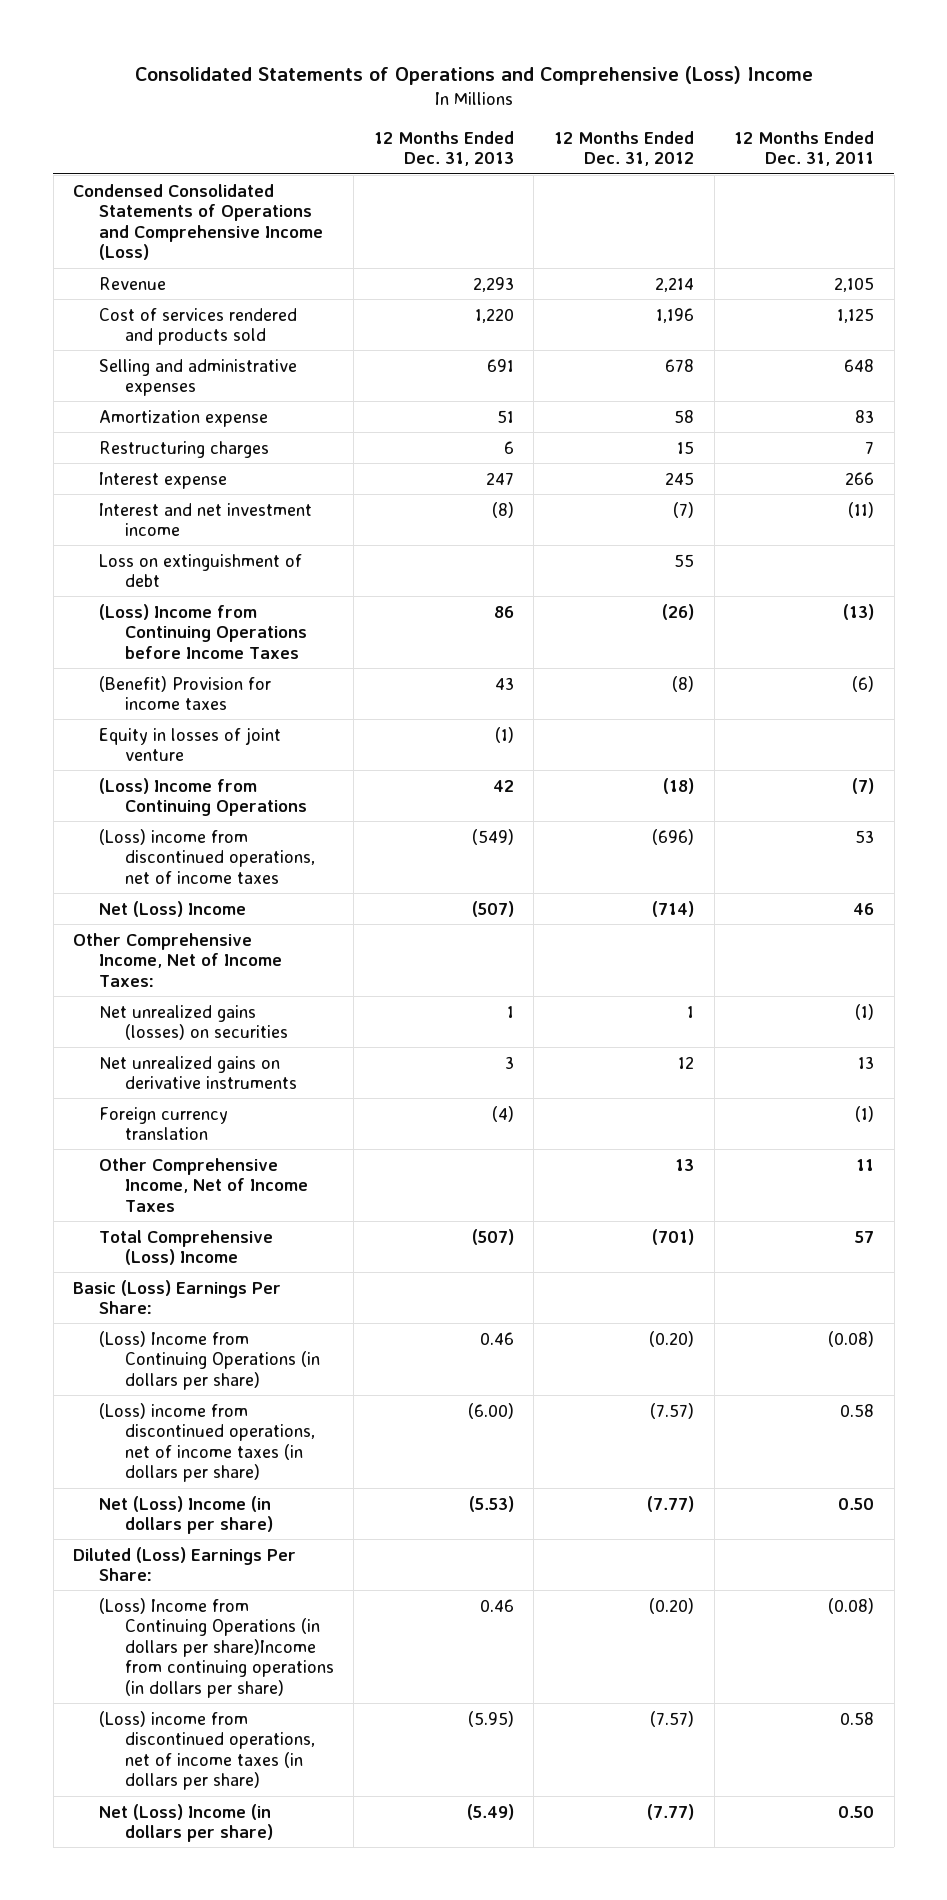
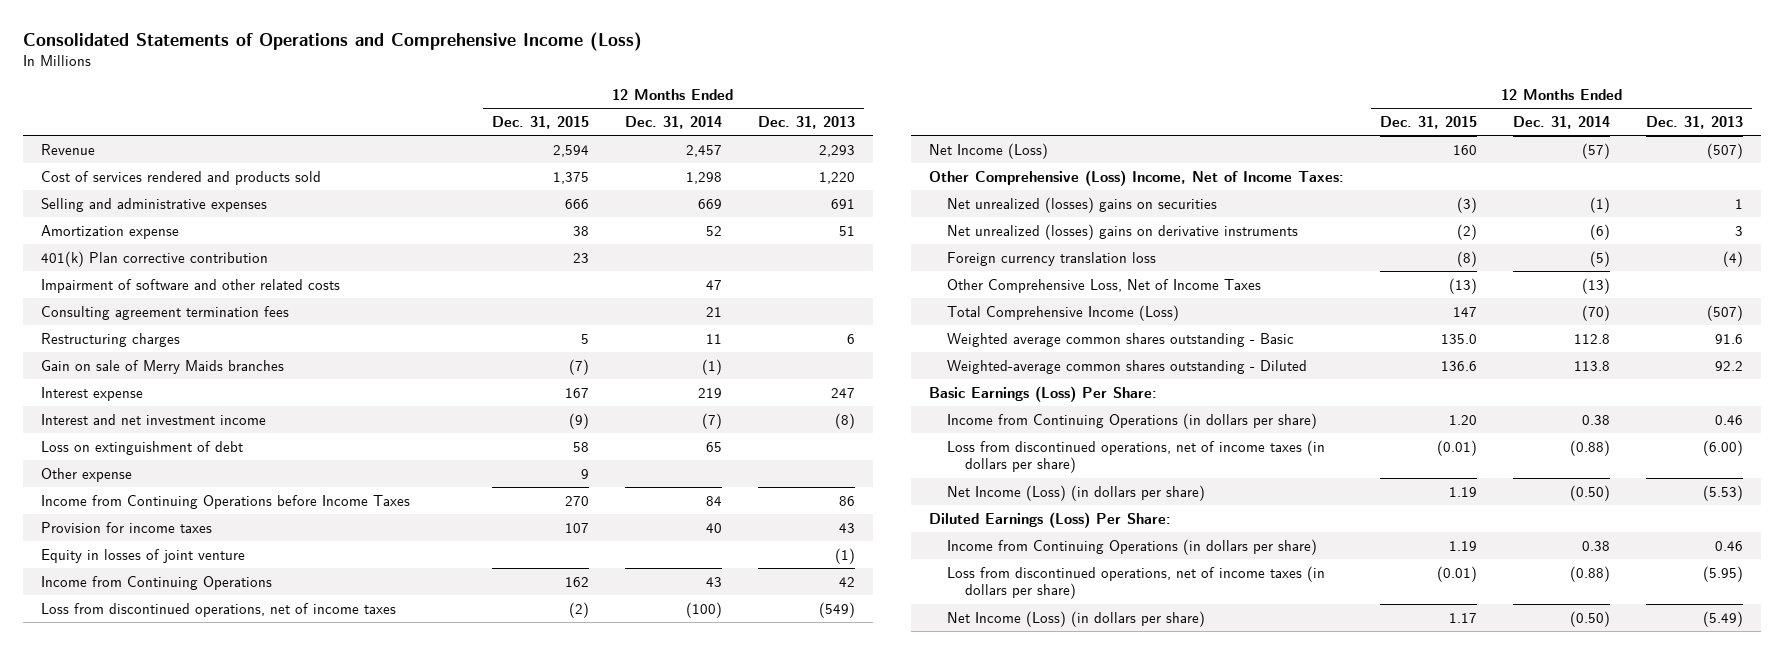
[134,65,813,85] Consolidated Statements of Operations and Comprehensive (Loss) Income -> [22,31,642,51] Consolidated Statements of Operations and Comprehensive Income (Loss)
[553,130,694,167] 12 Months Ended Dec. 31, 2012 -> none
[734,130,875,167] 12 Months Ended Dec. 31, 2011 -> none
none -> [491,116,589,130] Dec. 31, 2015
none -> [624,116,722,130] Dec. 31, 2014
[73,183,323,261] Condensed Consolidated Statements of Operations and Comprehensive Income (Loss) -> none
none -> [40,250,268,267] 401(k) Plan corrective contribution
none -> [40,278,340,293] Impairment of software and other related costs
none -> [40,305,289,320] Consulting agreement termination fees
none -> [40,359,284,374] Gain on sale of Merry Maids branches
none -> [40,467,132,482] Other expense
[98,603,307,659] (Loss) Income from Continuing Operations before Income Taxes -> [40,494,410,509] Income from Continuing Operations before Income Taxes
[98,675,271,711] (Benefit) Provision for income taxes -> [40,521,212,533] Provision for income taxes
[98,777,307,817] (Loss) Income from Continuing Operations -> [40,575,272,590] Income from Continuing Operations
[98,828,315,884] (Loss) income from discontinued operations, net of income taxes -> [40,602,396,617] Loss from discontinued operations, net of income taxes
[98,900,246,917] Net (Loss) Income -> [928,142,1048,159] Net Income (Loss)
[73,932,282,987] Other Comprehensive Income, Net of Income Taxes: -> [928,169,1344,186] Other Comprehensive (Loss) Income, Net of Income Taxes:
[98,1004,288,1041] Net unrealized gains (losses) on securities -> [947,196,1218,213] Net unrealized (losses) gains on securities
[98,1055,297,1090] Net unrealized gains on derivative instruments -> [947,223,1299,240] Net unrealized (losses) gains on derivative instruments
[98,1106,228,1141] Foreign currency translation -> [947,251,1157,266] Foreign currency translation loss
[98,1157,308,1212] Other Comprehensive Income, Net of Income Taxes -> [947,278,1262,293] Other Comprehensive Loss, Net of Income Taxes
[98,1229,273,1266] Total Comprehensive (Loss) Income -> [947,304,1180,321] Total Comprehensive Income (Loss)
none -> [947,332,1295,347] Weighted average common shares outstanding - Basic
none -> [947,359,1308,374] Weighted-average common shares outstanding - Diluted
[73,1279,282,1315] Basic (Loss) Earnings Per Share: -> [928,385,1157,402] Basic Earnings (Loss) Per Share:
[98,1330,320,1390] (Loss) Income from Continuing Operations (in dollars per share) -> [947,412,1318,429] Income from Continuing Operations (in dollars per share)
[98,1402,315,1483] (Loss) income from discontinued operations, net of income taxes (in dollars per share) -> [947,439,1326,474] Loss from discontinued operations, net of income taxes (in dollars per share)
[98,1495,273,1535] Net (Loss) Income (in dollars per share) -> [947,484,1206,501] Net Income (Loss) (in dollars per share)
[73,1546,297,1582] Diluted (Loss) Earnings Per Share: -> [928,511,1171,528] Diluted Earnings (Loss) Per Share:
[98,1597,334,1698] (Loss) Income from Continuing Operations (in dollars per share)Income from continuing operations (in dollars per share) -> [947,538,1318,555] Income from Continuing Operations (in dollars per share)
[98,1710,315,1791] (Loss) income from discontinued operations, net of income taxes (in dollars per share) -> [947,565,1326,600] Loss from discontinued operations, net of income taxes (in dollars per share)
[98,1803,273,1843] Net (Loss) Income (in dollars per share) -> [947,610,1206,627] Net Income (Loss) (in dollars per share)

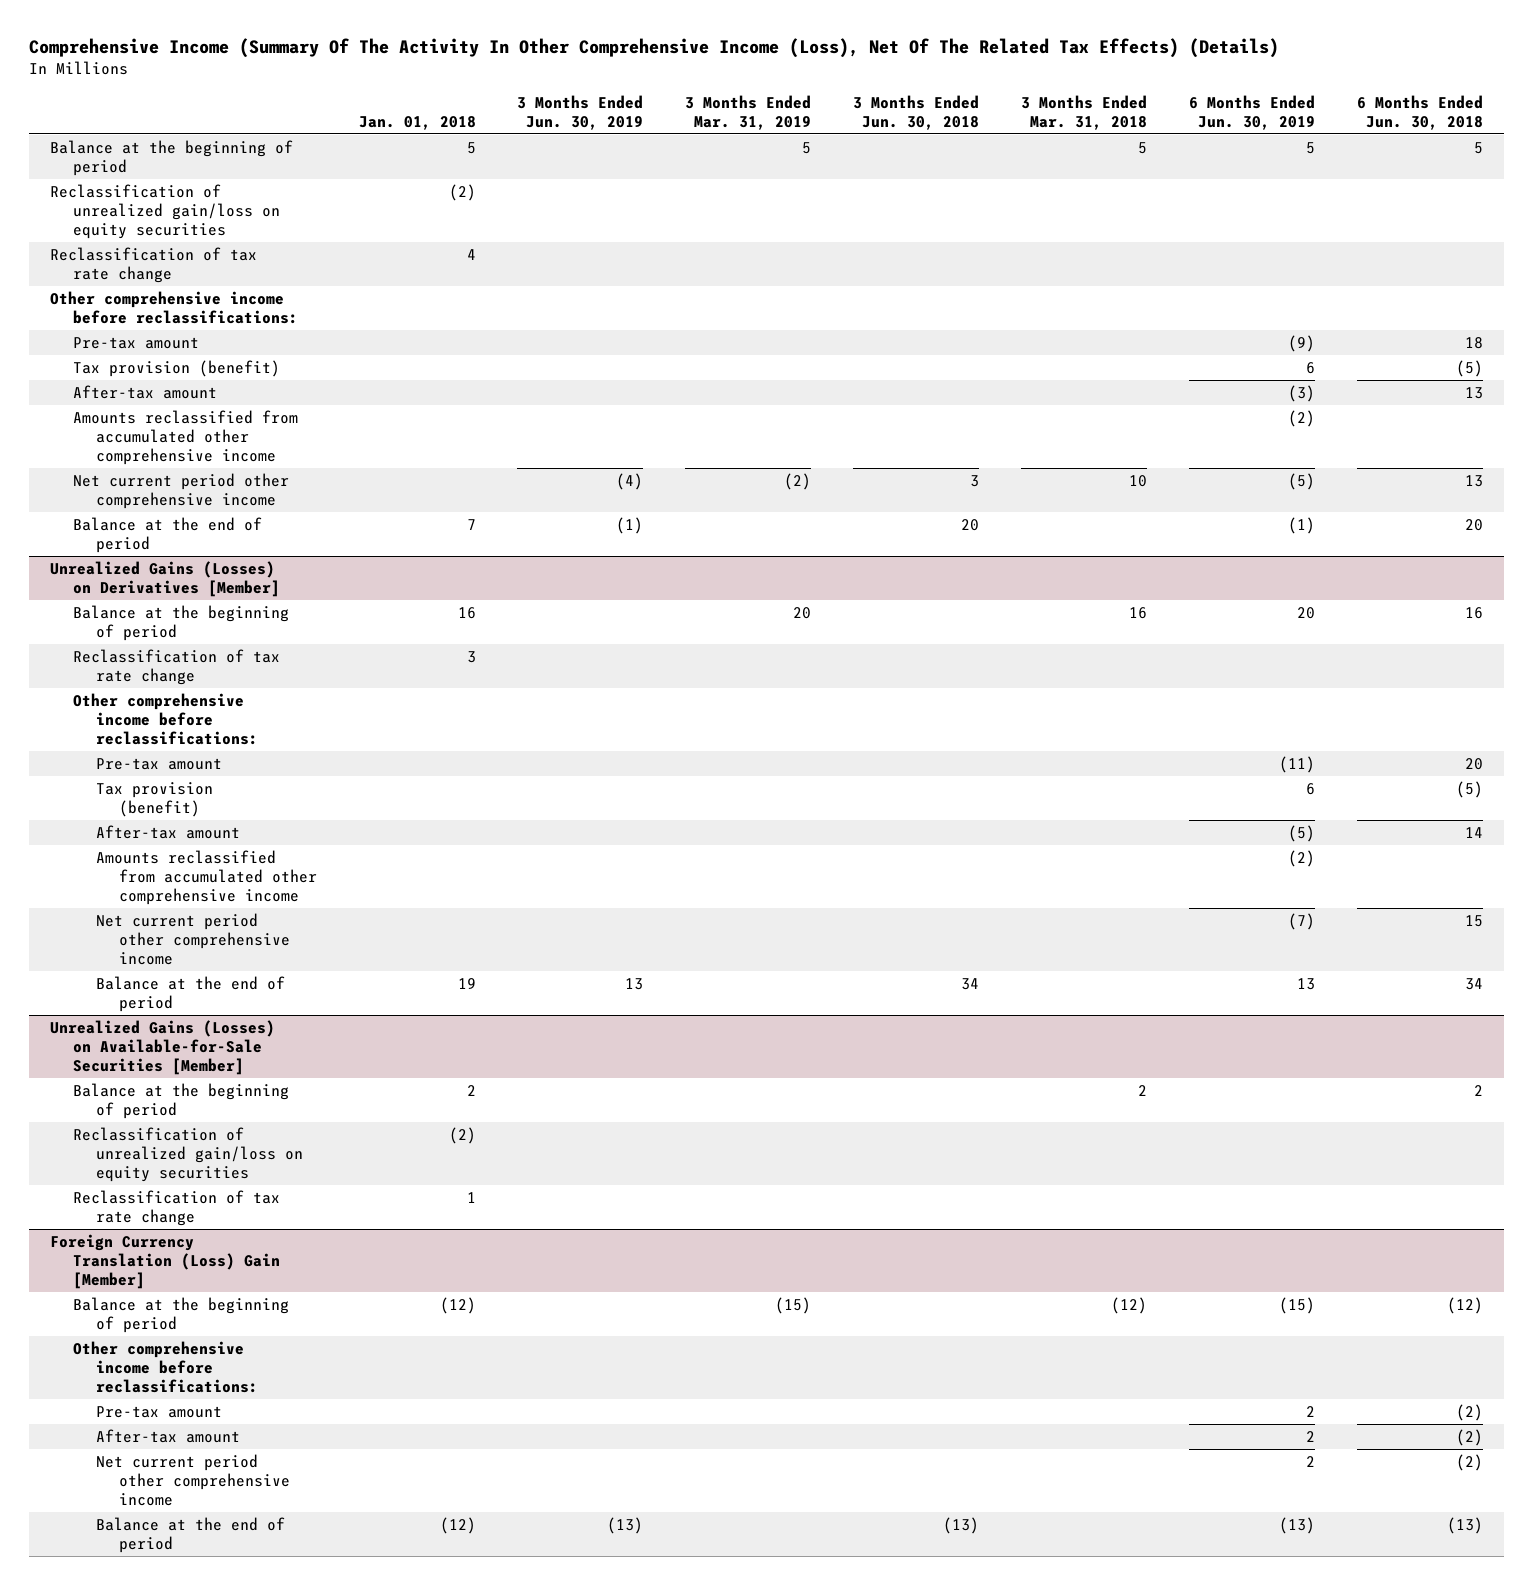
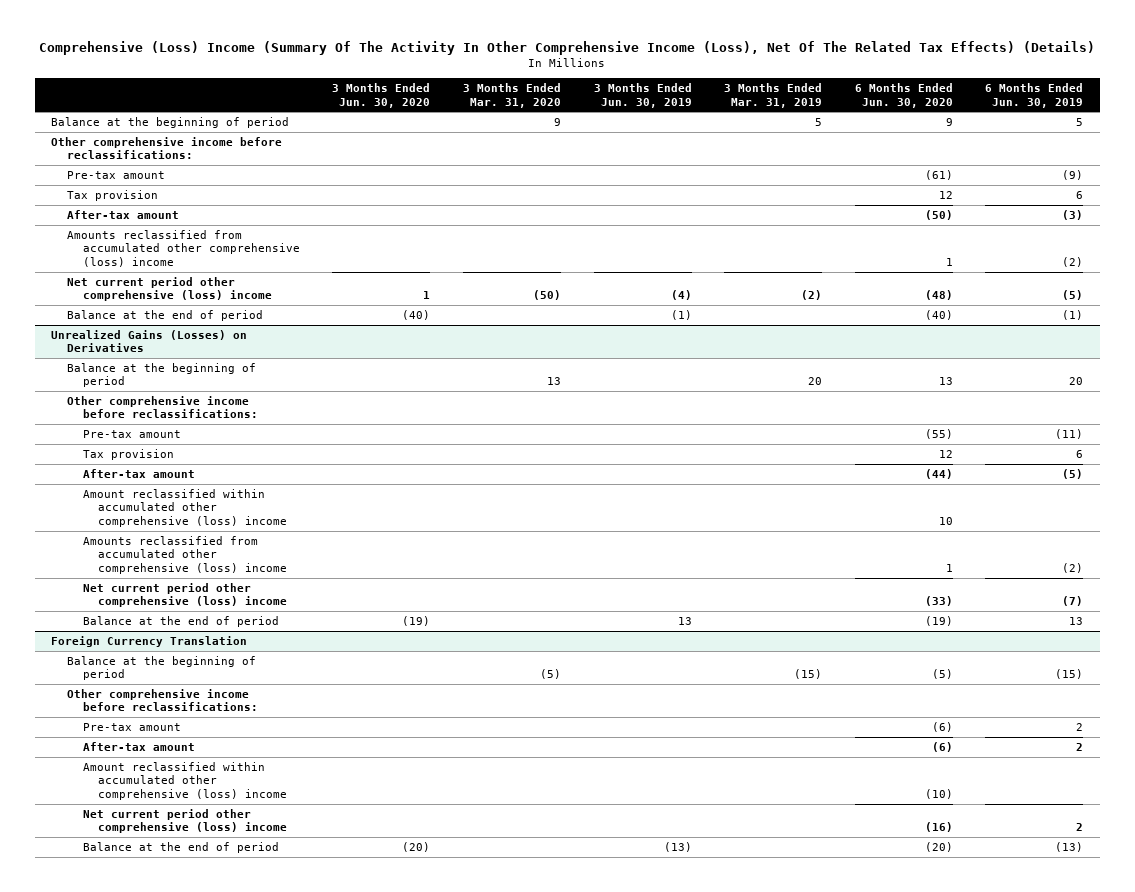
[28,38,1279,59] Comprehensive Income (Summary Of The Activity In Other Comprehensive Income (Loss), Net Of The Related Tax Effects) (Details) -> [39,41,1096,56] Comprehensive (Loss) Income (Summary Of The Activity In Other Comprehensive Income (Loss), Net Of The Related Tax Effects) (Details)
[358,115,476,130] Jan. 01, 2018 -> none
[853,94,980,130] 3 Months Ended Jun. 30, 2018 -> none
[1021,94,1148,130] 3 Months Ended Mar. 31, 2018 -> none
[1357,94,1484,130] 6 Months Ended Jun. 30, 2018 -> none
none -> [332,83,431,108] 3 Months Ended Jun. 30, 2020
none -> [462,83,561,108] 3 Months Ended Mar. 31, 2020
none -> [854,83,953,108] 6 Months Ended Jun. 30, 2020
[49,183,280,240] Reclassification of unrealized gain/loss on equity securities -> none
[49,246,257,283] Reclassification of tax rate change -> none
[72,359,280,377] Tax provision (benefit) -> [67,189,159,201] Tax provision
[72,409,298,466] Amounts reclassified from accumulated other comprehensive income -> [67,229,300,267] Amounts reclassified from accumulated other comprehensive (loss) income
[72,472,289,509] Net current period other comprehensive income -> [67,276,272,302] Net current period other comprehensive (loss) income
[49,560,280,597] Unrealized Gains (Losses) on Derivatives [Member] -> [51,329,248,353] Unrealized Gains (Losses) on Derivatives
[72,648,280,685] Reclassification of tax rate change -> none
[95,781,213,817] Tax provision (benefit) -> [82,448,174,460] Tax provision
none -> [82,488,288,527] Amount reclassified within accumulated other comprehensive (loss) income
[95,849,317,906] Amounts reclassified from accumulated other comprehensive income -> [82,535,288,574] Amounts reclassified from accumulated other comprehensive (loss) income
[95,912,290,966] Net current period other comprehensive income -> [82,582,288,608] Net current period other comprehensive (loss) income
[49,1019,275,1076] Unrealized Gains (Losses) on Available-for-Sale Securities [Member] -> none
[72,1082,289,1119] Balance at the beginning of period -> none
[72,1126,303,1183] Reclassification of unrealized gain/loss on equity securities -> none
[72,1189,280,1226] Reclassification of tax rate change -> none
[49,1233,280,1290] Foreign Currency Translation (Loss) Gain [Member] -> [51,635,248,647] Foreign Currency Translation
none -> [82,761,288,800] Amount reclassified within accumulated other comprehensive (loss) income
[95,1453,290,1507] Net current period other comprehensive income -> [82,808,288,834] Net current period other comprehensive (loss) income

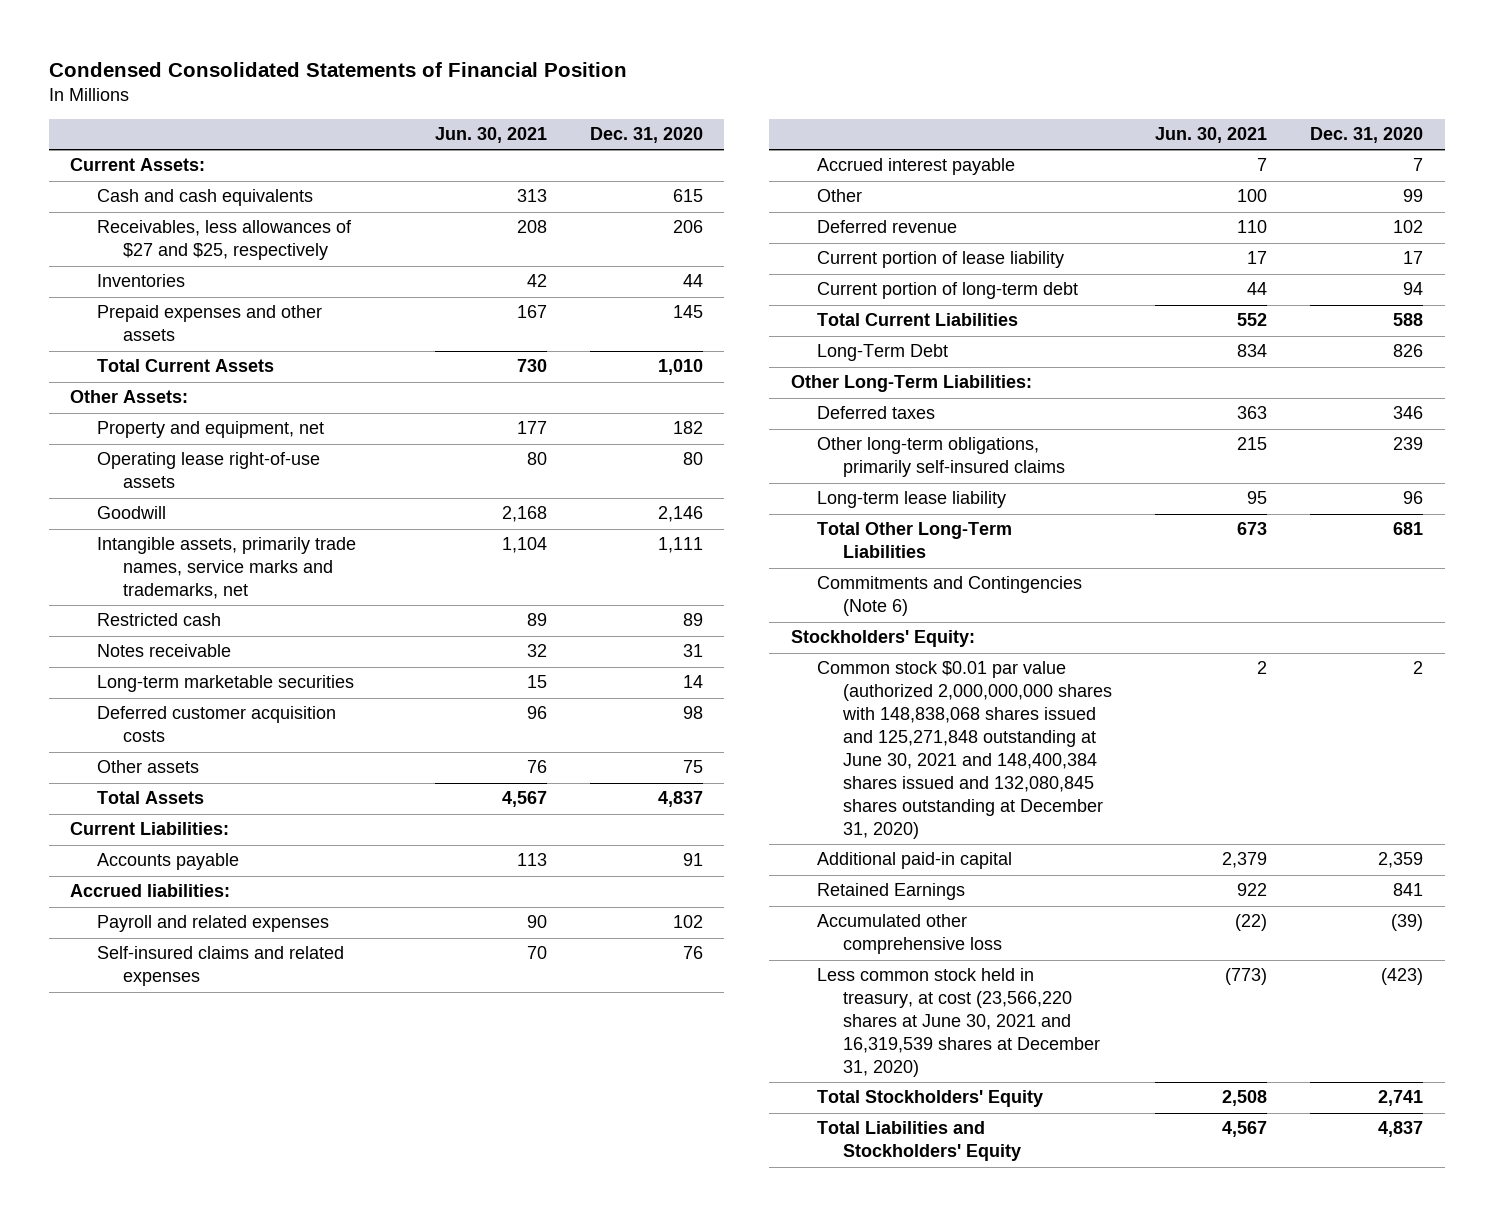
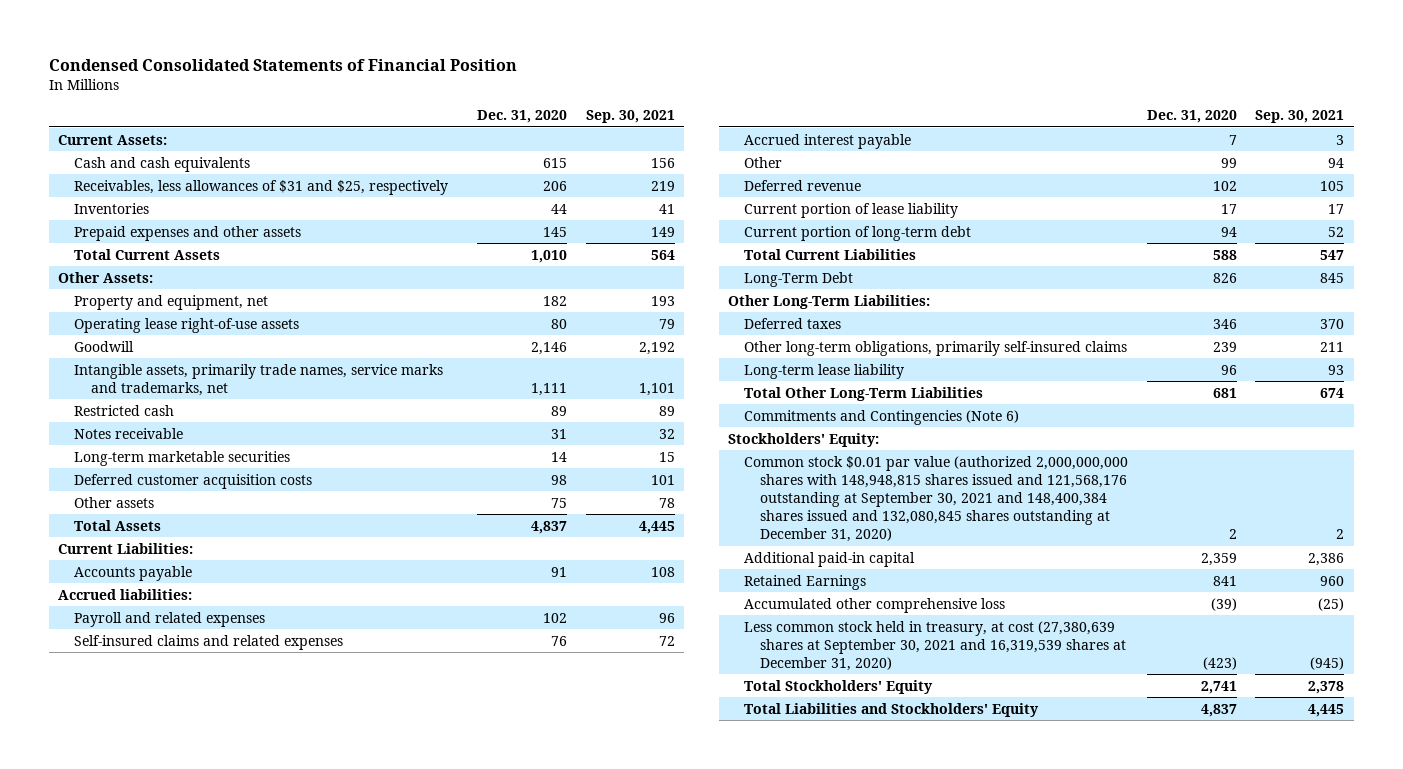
[434,127,547,144] Jun. 30, 2021 -> none
none -> [585,110,675,124] Sep. 30, 2021
[96,220,352,261] Receivables, less allowances of $27 and $25, respectively -> [74,179,449,195] Receivables, less allowances of $31 and $25, respectively
[816,661,1113,839] Common stock $0.01 par value (authorized 2,000,000,000 shares with 148,838,068 shares issued and 125,271,848 outstanding at June 30, 2021 and 148,400,384 shares issued and 132,080,845 shares outstanding at December 31, 2020) -> [744,455,1129,543] Common stock $0.01 par value (authorized 2,000,000,000 shares with 148,948,815 shares issued and 121,568,176 outstanding at September 30, 2021 and 148,400,384 shares issued and 132,080,845 shares outstanding at December 31, 2020)
[816,968,1101,1078] Less common stock held in treasury, at cost (23,566,220 shares at June 30, 2021 and 16,319,539 shares at December 31, 2020) -> [744,620,1127,671] Less common stock held in treasury, at cost (27,380,639 shares at September 30, 2021 and 16,319,539 shares at December 31, 2020)

